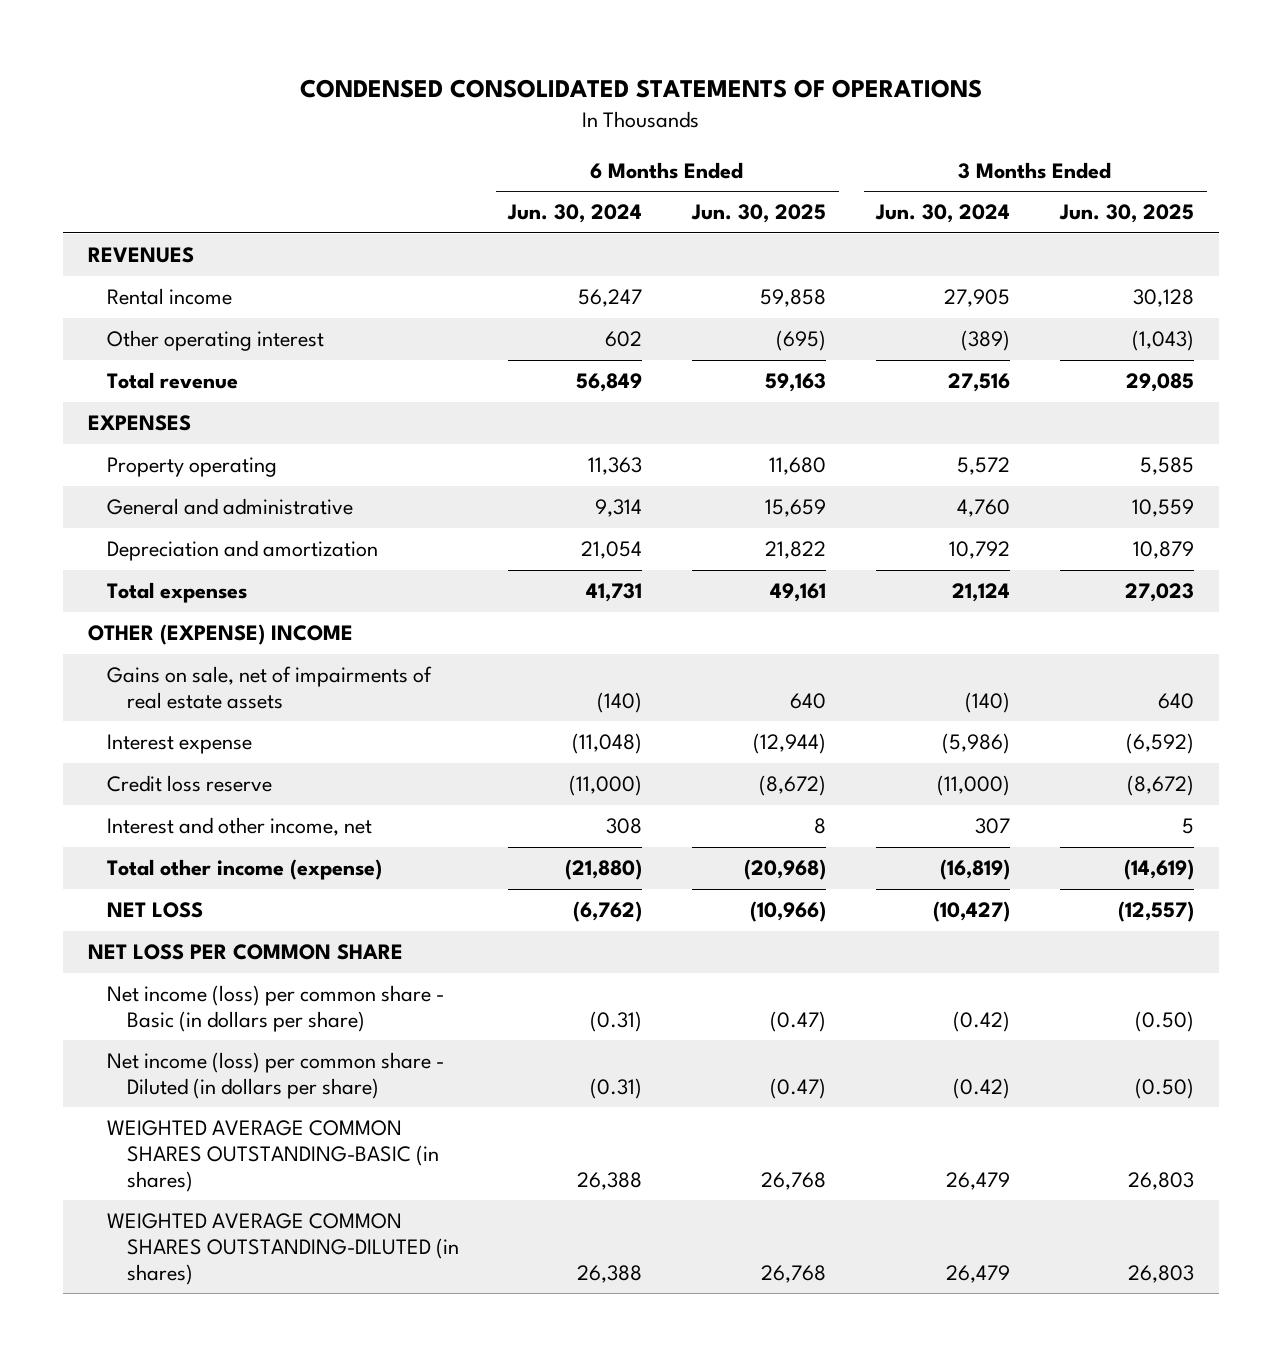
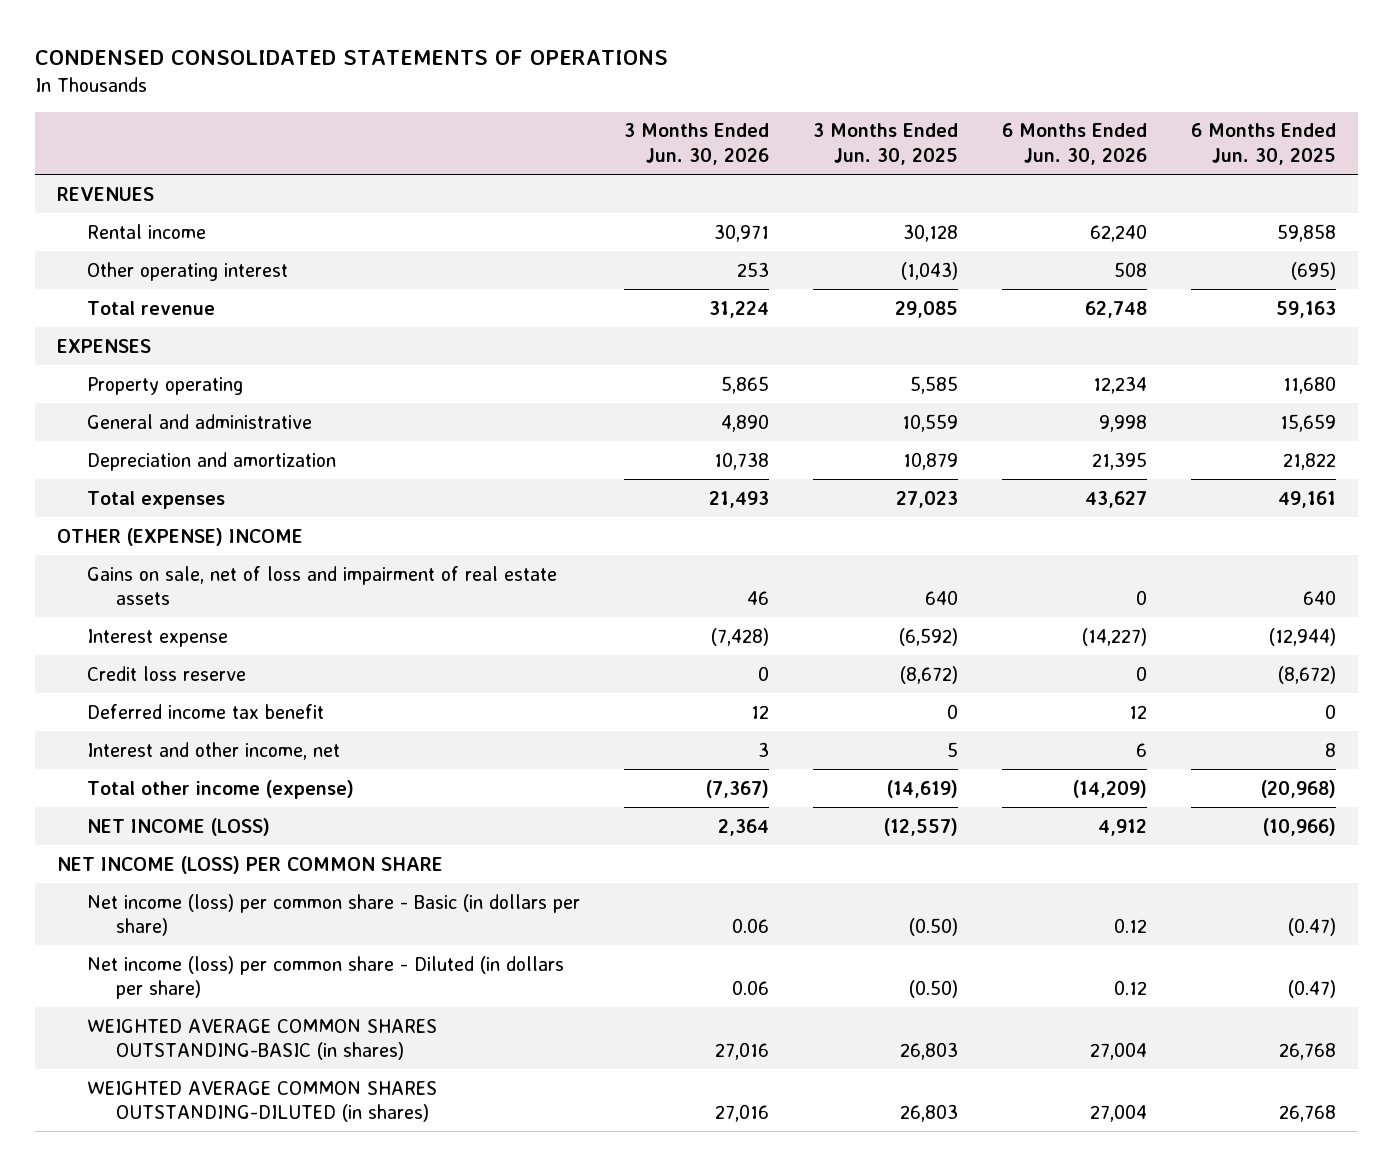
[507,204,643,224] Jun. 30, 2024 -> none
[875,204,1011,224] Jun. 30, 2024 -> none
none -> [623,123,769,166] 3 Months Ended Jun. 30, 2026
none -> [1002,123,1148,166] 6 Months Ended Jun. 30, 2026
[107,666,433,709] Gains on sale, net of impairments of real estate assets -> [86,565,557,606] Gains on sale, net of loss and impairment of real estate assets
none -> [86,703,324,719] Deferred income tax benefit
[107,902,204,919] NET LOSS -> [86,817,270,836] NET INCOME (LOSS)
[87,944,403,961] NET LOSS PER COMMON SHARE -> [56,855,443,874] NET INCOME (LOSS) PER COMMON SHARE

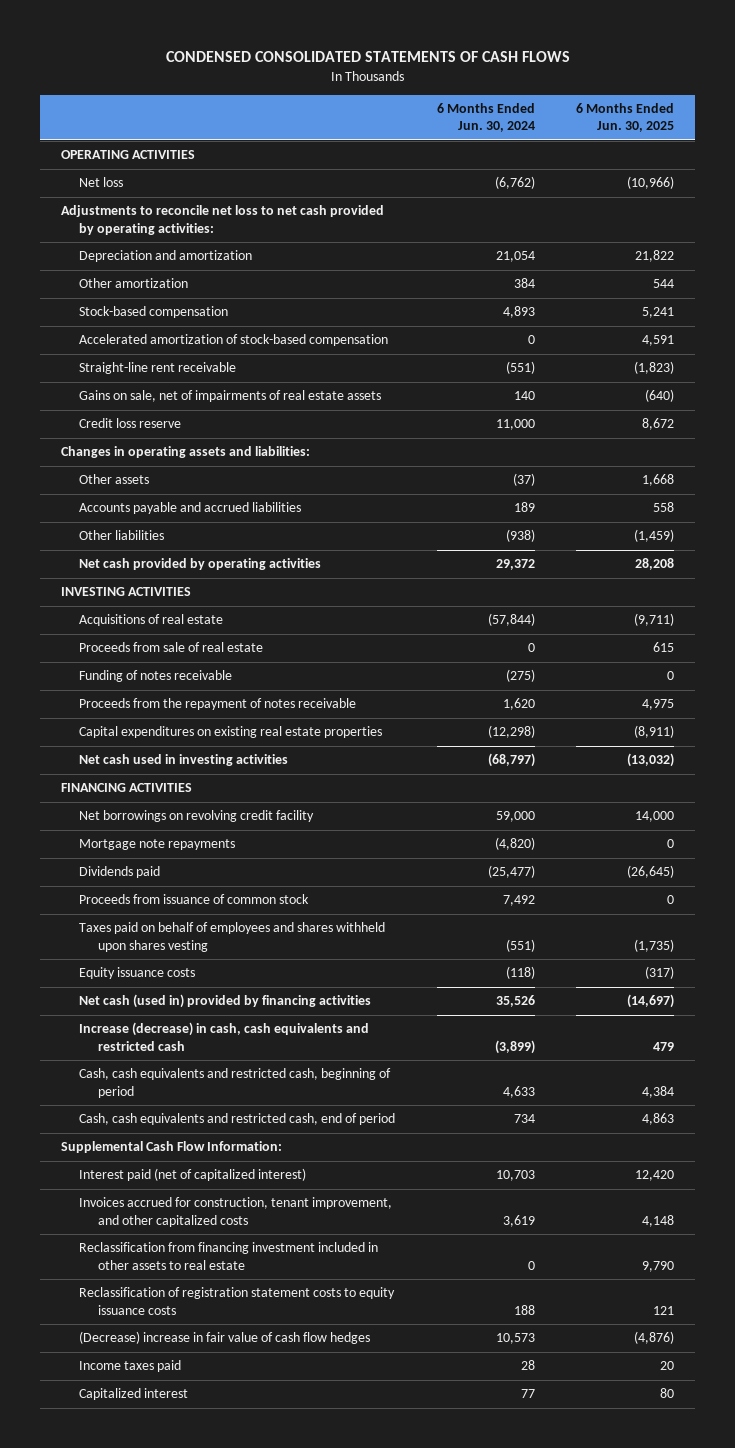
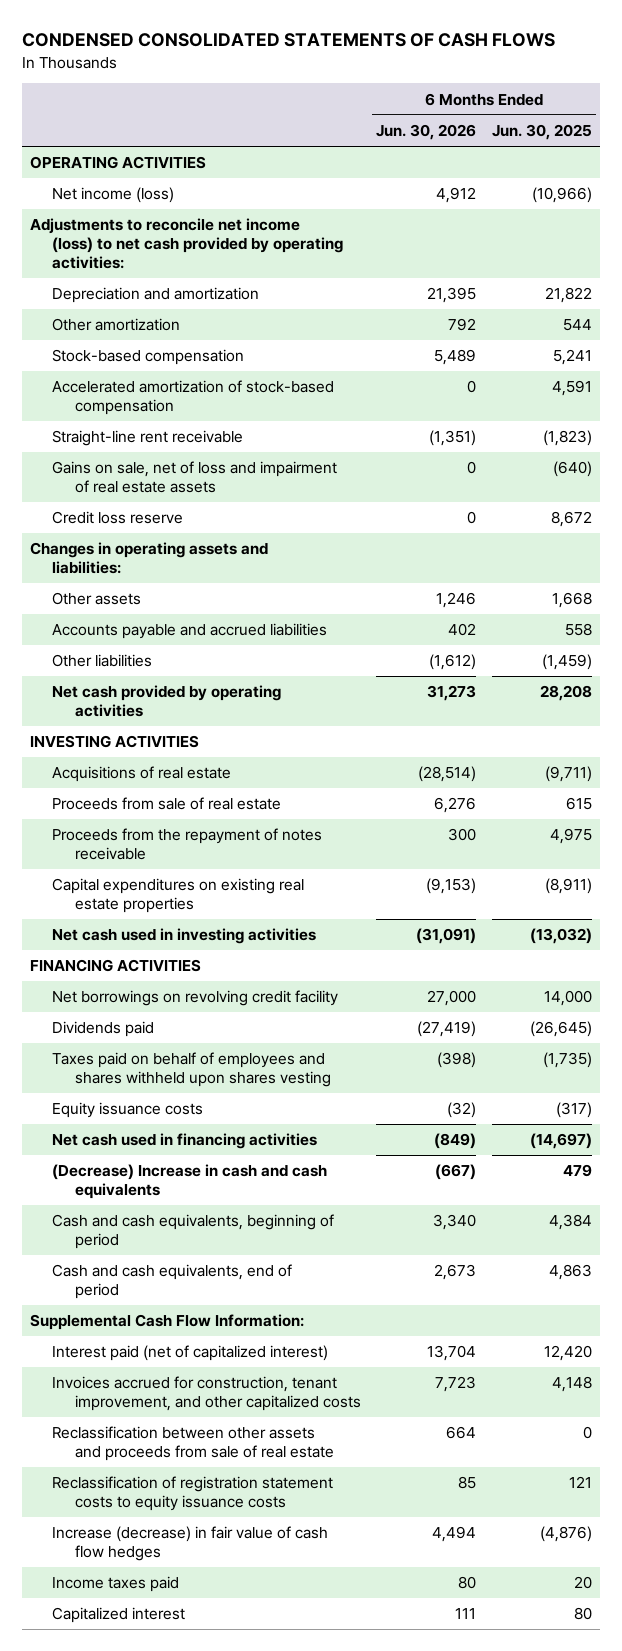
[436,102,535,133] 6 Months Ended Jun. 30, 2024 -> none
none -> [376,124,477,141] Jun. 30, 2026
[79,177,124,188] Net loss -> [52,187,175,204] Net income (loss)
[61,205,385,235] Adjustments to reconcile net loss to net cash provided by operating activities: -> [29,218,344,270] Adjustments to reconcile net income (loss) to net cash provided by operating activities:
[79,390,382,403] Gains on sale, net of impairments of real estate assets -> [52,461,338,494] Gains on sale, net of loss and impairment of real estate assets
[79,670,233,683] Funding of notes receivable -> none
[79,839,236,851] Mortgage note repayments -> none
[79,894,310,905] Proceeds from issuance of common stock -> none
[79,994,372,1009] Net cash (used in) provided by financing activities -> [52,1133,318,1150] Net cash used in financing activities
[79,1022,370,1051] Increase (decrease) in cash, cash equivalents and restricted cash -> [52,1164,328,1200] (Decrease) Increase in cash and cash equivalents
[79,1068,392,1098] Cash, cash equivalents and restricted cash, beginning of period -> [52,1214,335,1250] Cash and cash equivalents, beginning of period
[79,1113,396,1126] Cash, cash equivalents and restricted cash, end of period -> [52,1264,293,1300] Cash and cash equivalents, end of period
[79,1242,379,1270] Reclassification from financing investment included in other assets to real estate -> none
none -> [52,1426,334,1462] Reclassification between other assets and proceeds from sale of real estate
[79,1331,371,1345] (Decrease) increase in fair value of cash flow hedges -> [52,1526,329,1562] Increase (decrease) in fair value of cash flow hedges

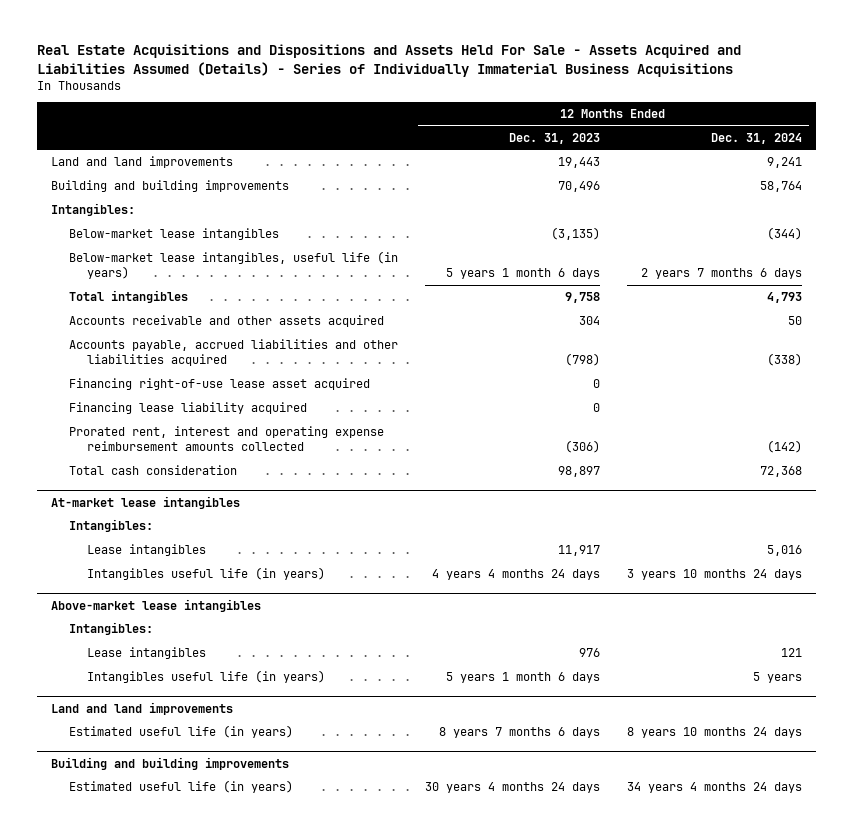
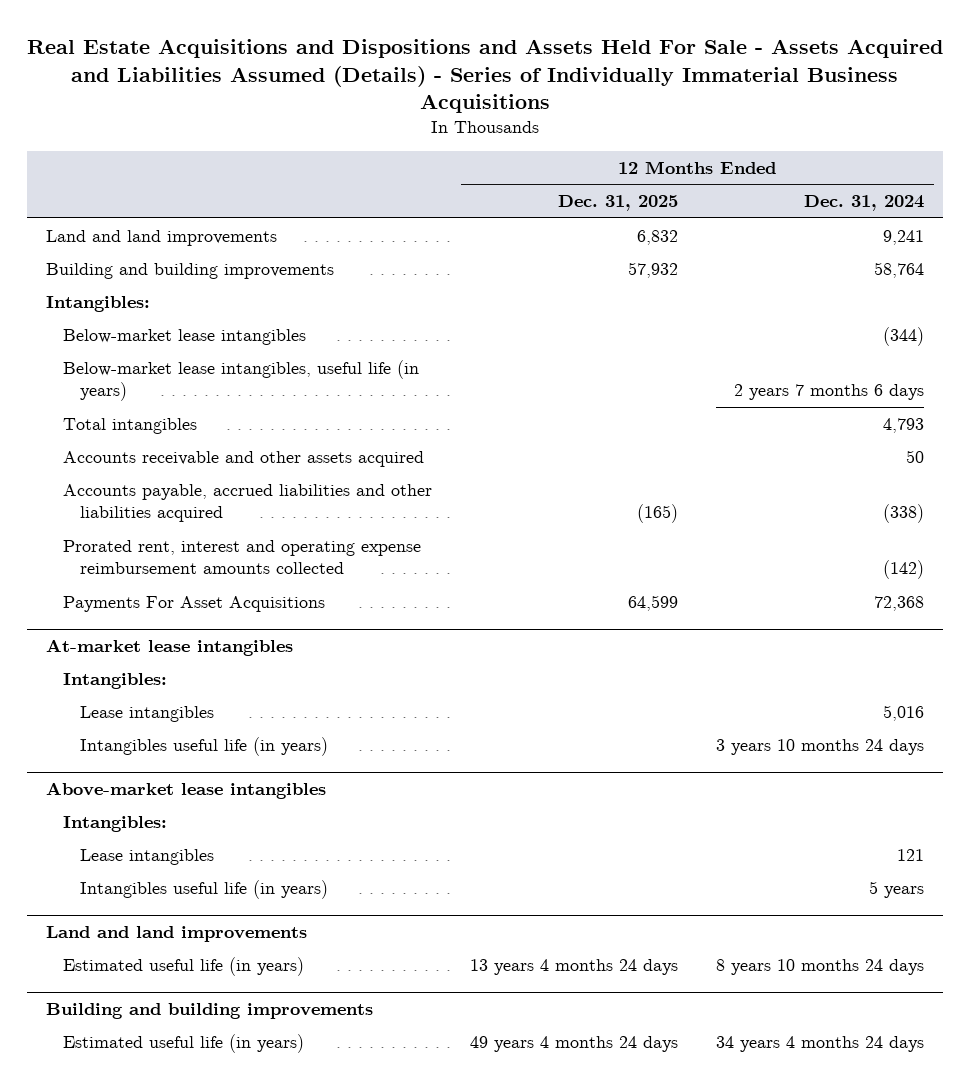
[508,132,600,144] Dec. 31, 2023 -> none
none -> [558,195,679,212] Dec. 31, 2025
[68,378,370,391] Financing right-of-use lease asset acquired -> none
[68,402,307,415] Financing lease liability acquired -> none
[68,465,237,476] Total cash consideration -> [63,595,326,612] Payments For Asset Acquisitions

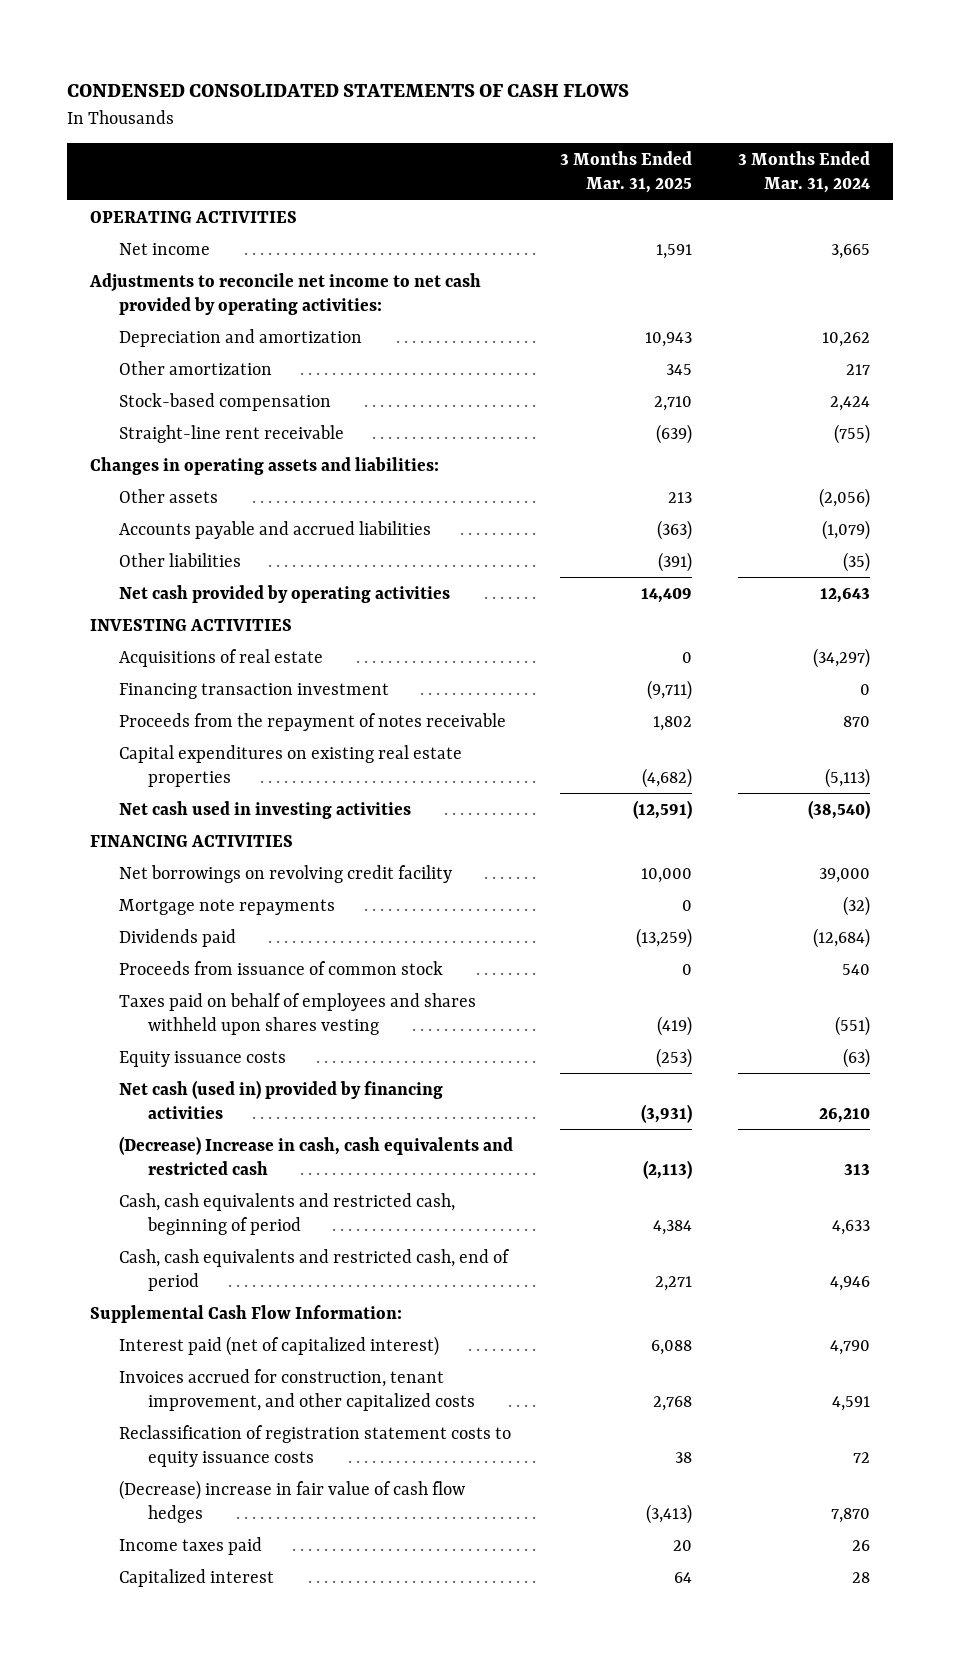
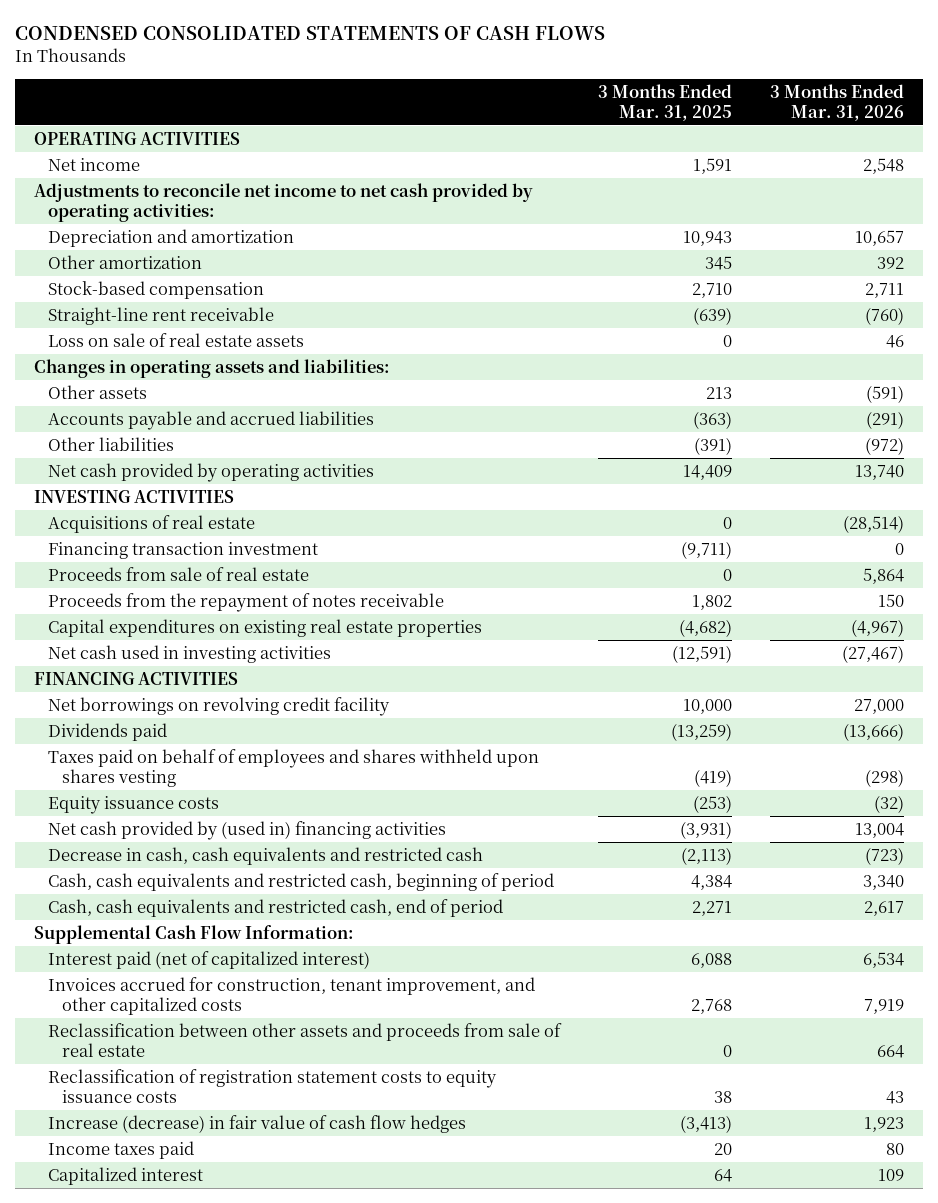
[738,150,871,194] 3 Months Ended Mar. 31, 2024 -> none
none -> [769,83,904,121] 3 Months Ended Mar. 31, 2026
none -> [47,333,304,348] Loss on sale of real estate assets
none -> [47,567,309,582] Proceeds from sale of real estate
[119,898,336,915] Mortgage note repayments -> none
[119,960,444,975] Proceeds from issuance of common stock -> none
[119,1079,444,1120] Net cash (used in) provided by financing activities -> [47,821,446,841] Net cash provided by (used in) financing activities
[119,1135,514,1176] (Decrease) Increase in cash, cash equivalents and restricted cash -> [47,847,483,866] Decrease in cash, cash equivalents and restricted cash
none -> [47,1023,562,1058] Reclassification between other assets and proceeds from sale of real estate
[119,1479,466,1524] (Decrease) increase in fair value of cash flow hedges -> [47,1115,466,1134] Increase (decrease) in fair value of cash flow hedges

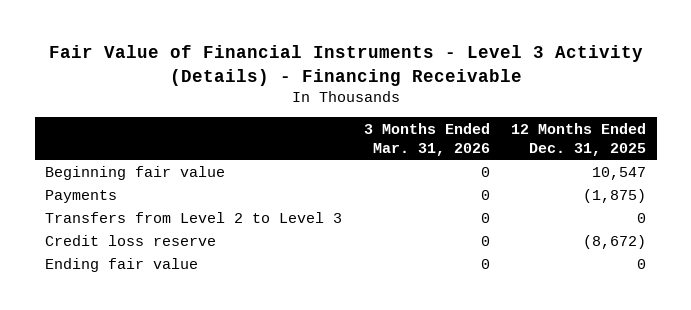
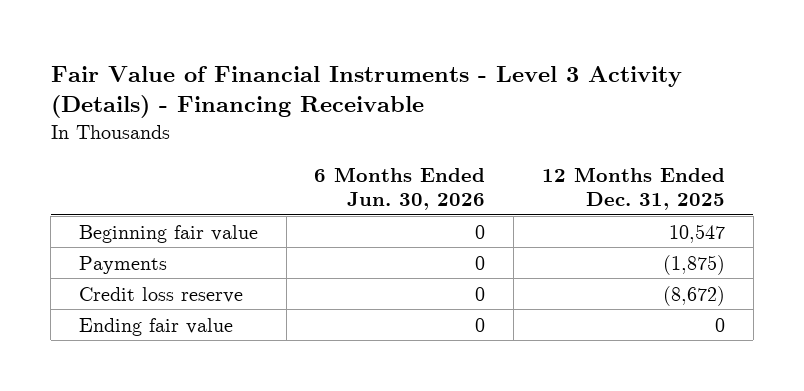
[363,122,490,156] 3 Months Ended Mar. 31, 2026 -> none
none -> [314,166,486,210] 6 Months Ended Jun. 30, 2026
[45,211,343,223] Transfers from Level 2 to Level 3 -> none

